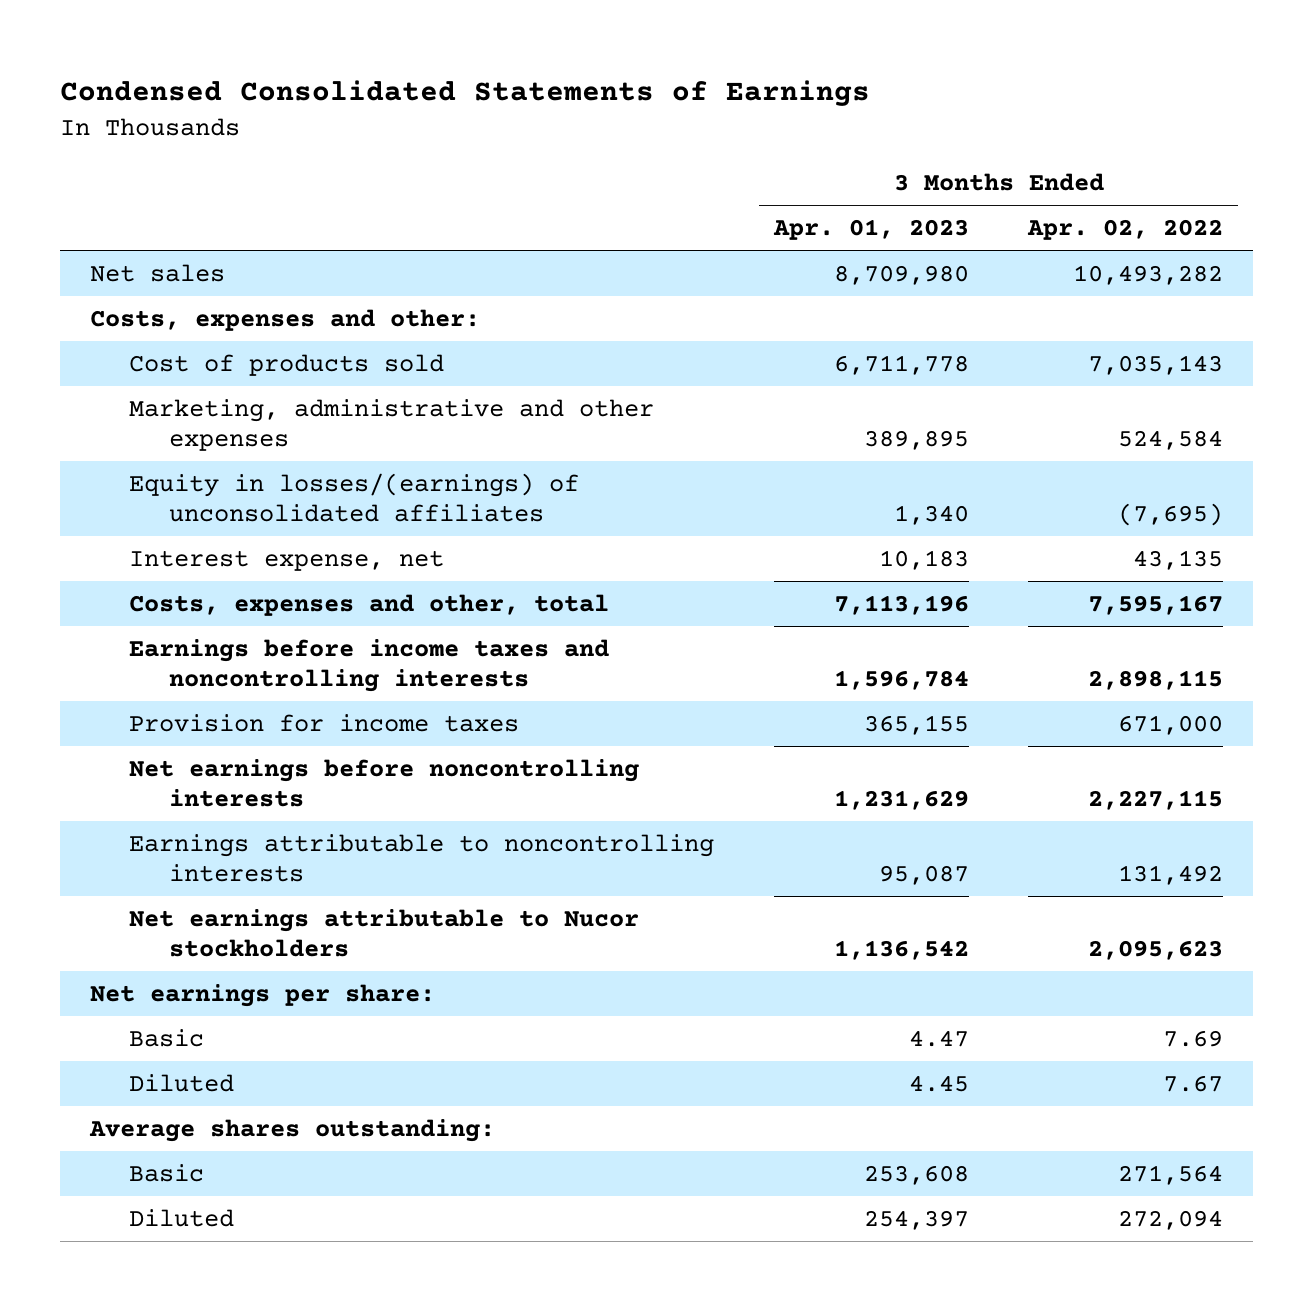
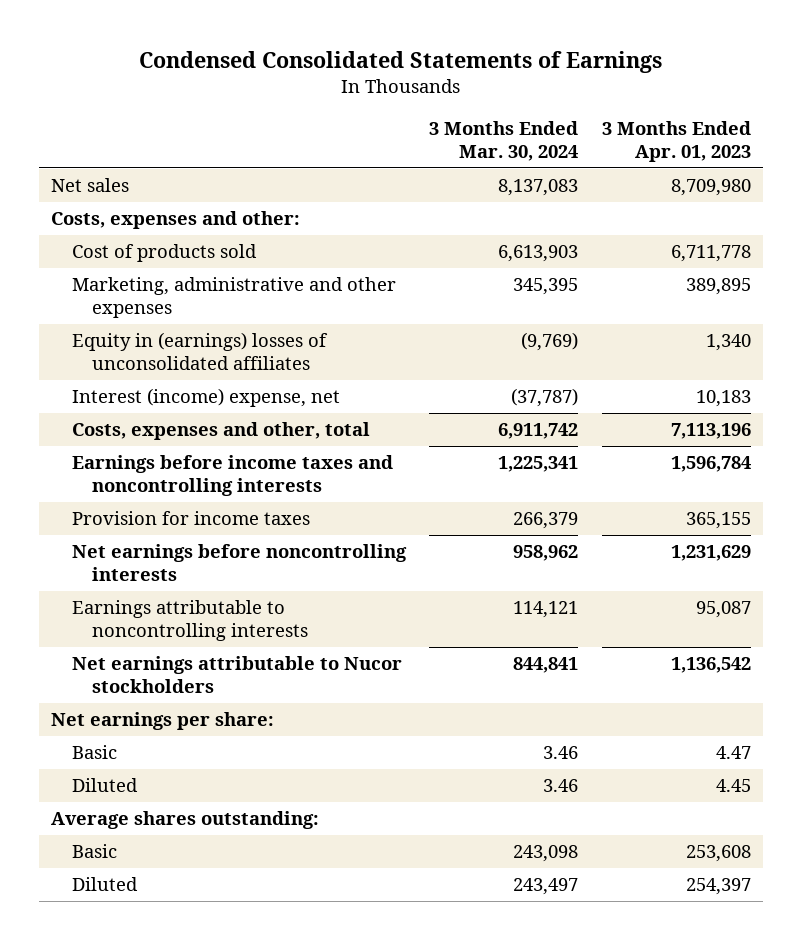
[1027,219,1224,241] Apr. 02, 2022 -> none
none -> [429,121,579,161] 3 Months Ended Mar. 30, 2024
[129,472,580,522] Equity in losses/(earnings) of unconsolidated affiliates -> [71,332,328,370] Equity in (earnings) losses of unconsolidated affiliates
[129,549,445,571] Interest expense, net -> [71,388,340,408] Interest (income) expense, net

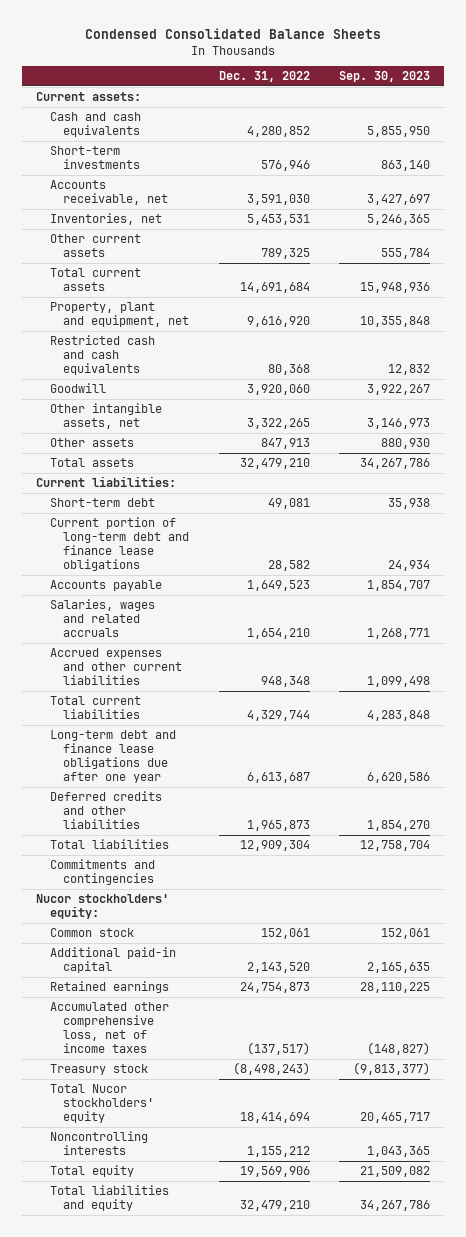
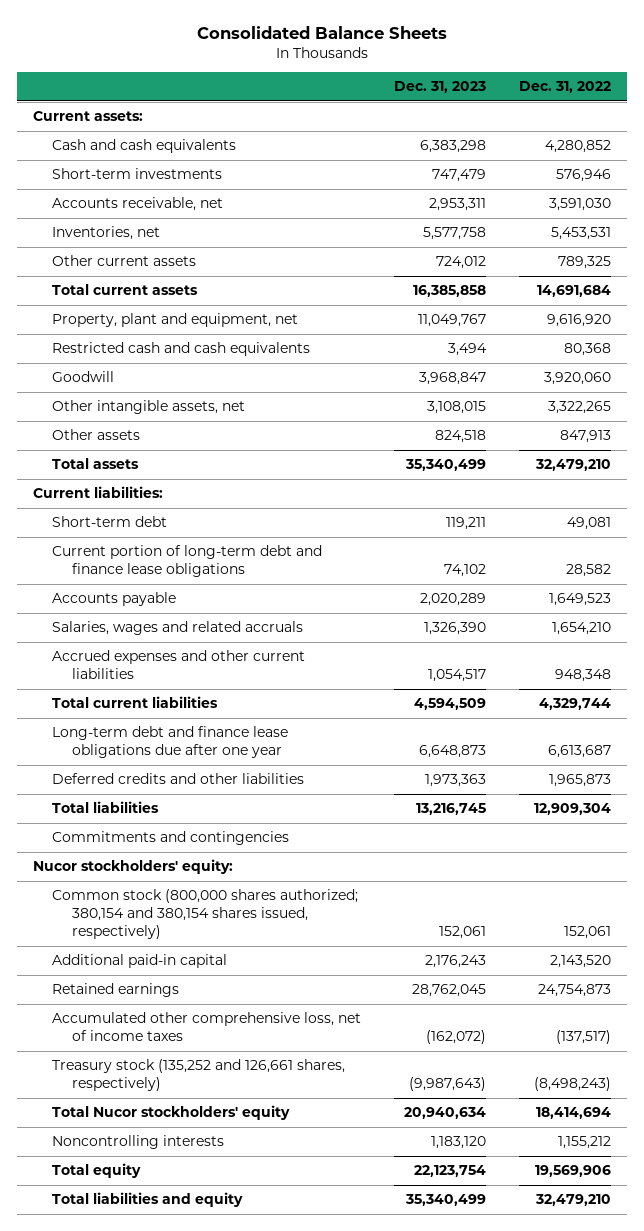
[85,28,382,40] Condensed Consolidated Balance Sheets -> [197,25,448,39] Consolidated Balance Sheets
[338,71,430,83] Sep. 30, 2023 -> none
none -> [394,81,487,94] Dec. 31, 2023
[49,928,134,938] Common stock -> [52,889,359,940] Common stock (800,000 shares authorized; 380,154 and 380,154 shares issued, respectively)
[49,1064,148,1076] Treasury stock -> [52,1059,346,1092] Treasury stock (135,252 and 126,661 shares, respectively)

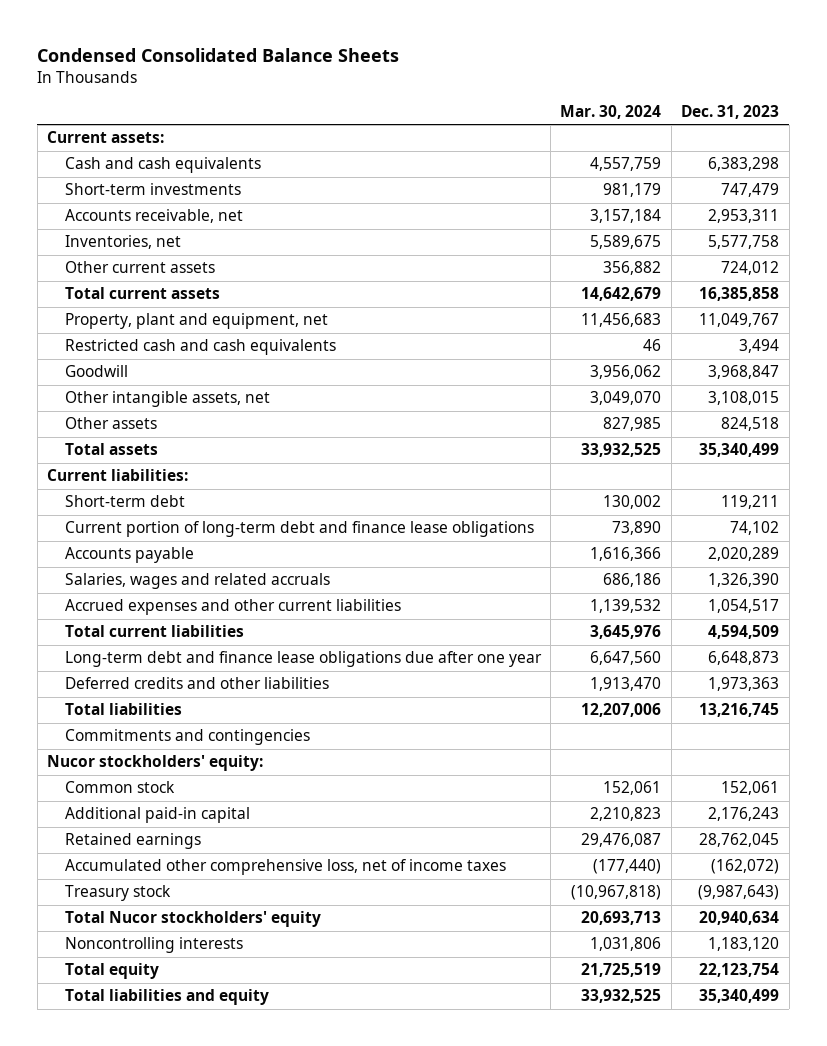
[197,25,448,39] Consolidated Balance Sheets -> [37,47,400,62] Condensed Consolidated Balance Sheets
[519,81,612,94] Dec. 31, 2022 -> none
none -> [560,104,662,119] Mar. 30, 2024
[52,889,359,940] Common stock (800,000 shares authorized; 380,154 and 380,154 shares issued, respectively) -> [64,781,175,794] Common stock
[52,1059,346,1092] Treasury stock (135,252 and 126,661 shares, respectively) -> [64,885,171,902] Treasury stock

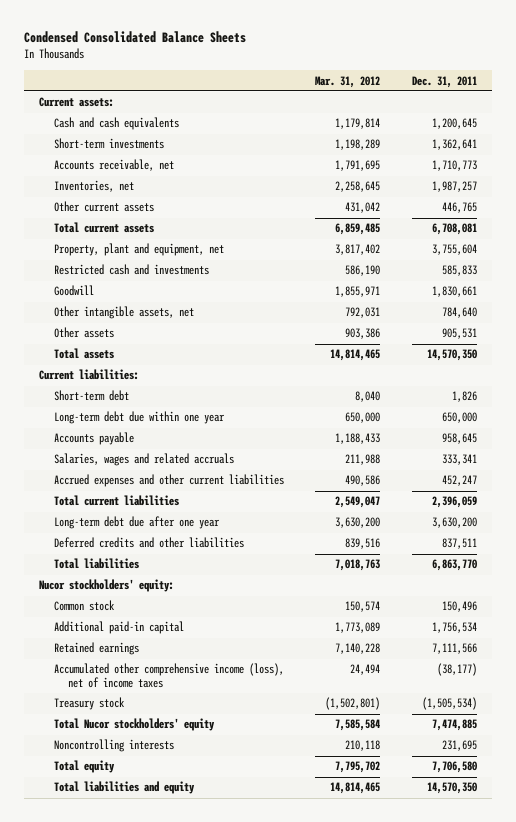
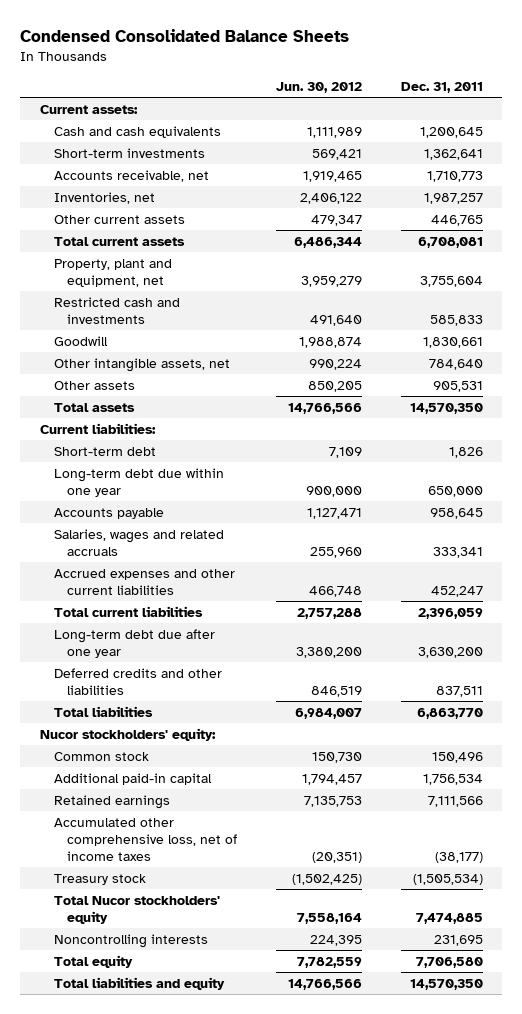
[315,75,381,88] Mar. 31, 2012 -> none
none -> [276,82,363,94] Jun. 30, 2012
[53,663,284,689] Accumulated other comprehensive income (loss), net of income taxes -> [53,817,238,861] Accumulated other comprehensive loss, net of income taxes

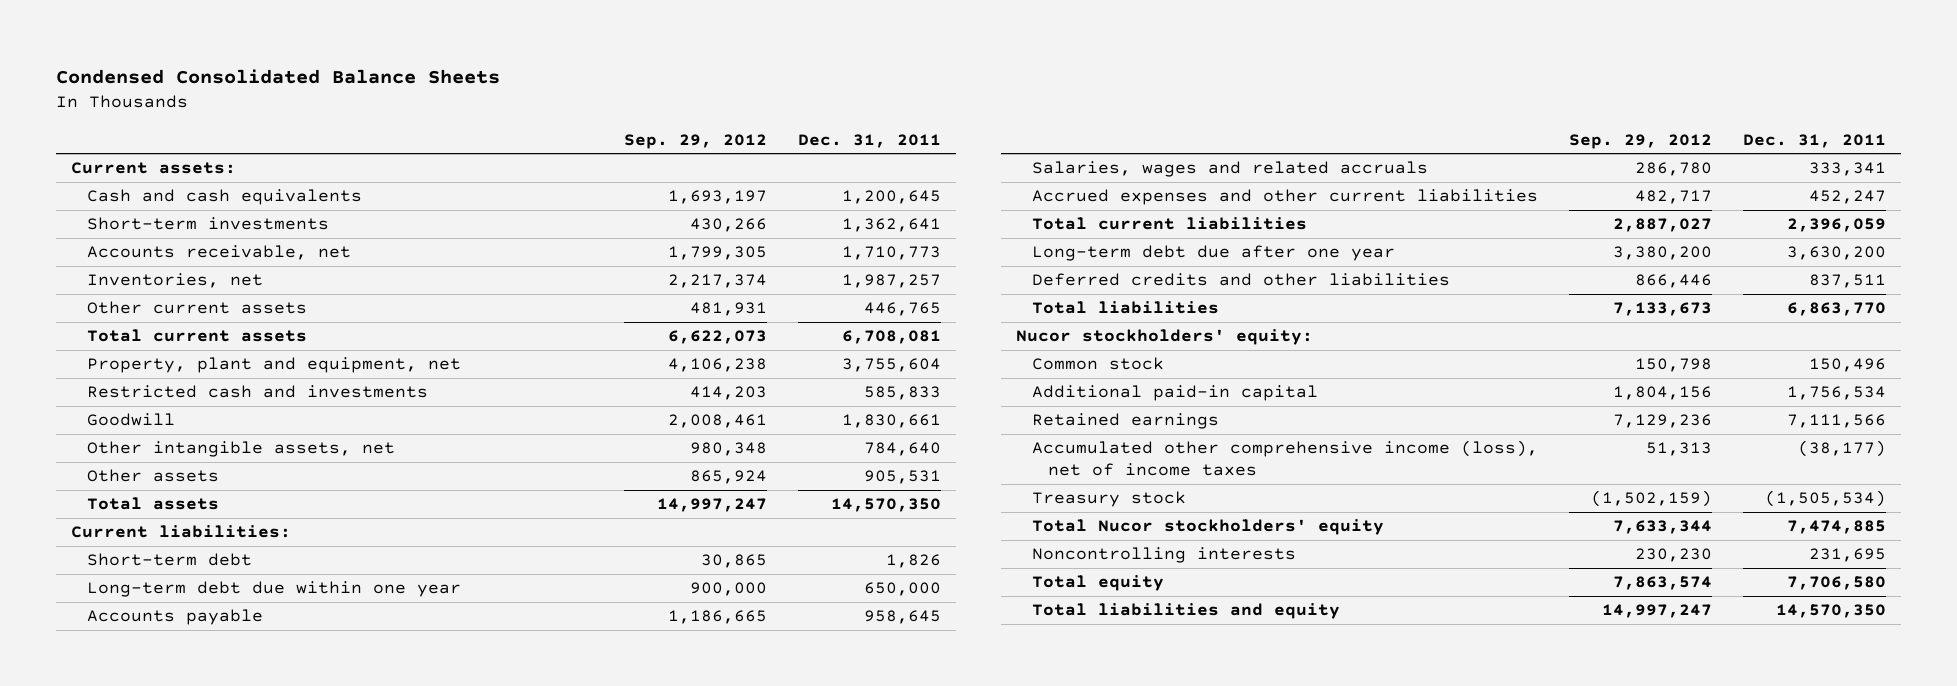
[276,82,363,94] Jun. 30, 2012 -> none
none -> [623,133,767,149] Sep. 29, 2012
[53,817,238,861] Accumulated other comprehensive loss, net of income taxes -> [1032,440,1539,477] Accumulated other comprehensive income (loss), net of income taxes

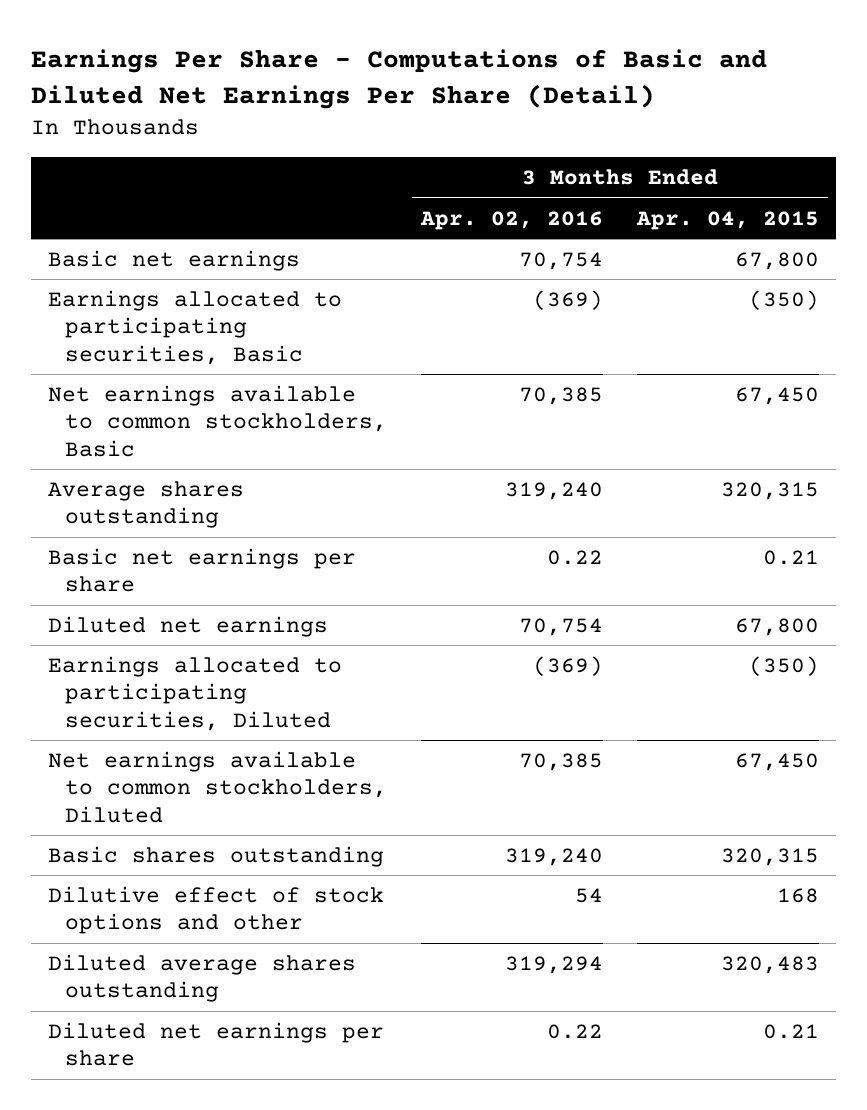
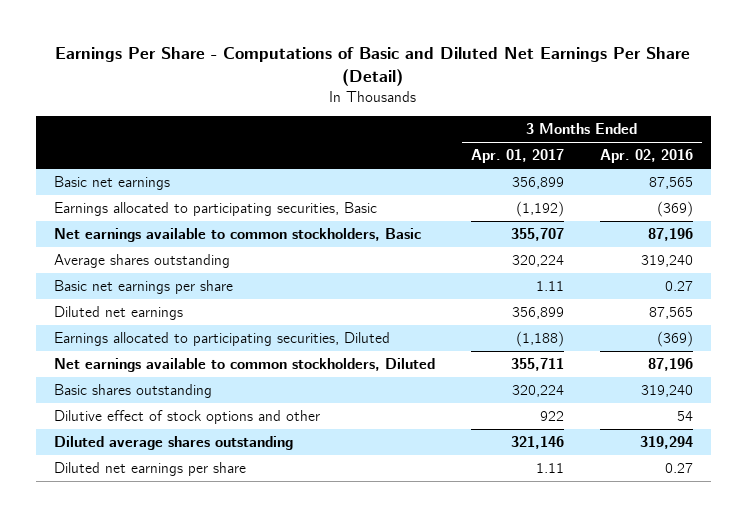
[636,210,820,230] Apr. 04, 2015 -> none
none -> [470,149,564,164] Apr. 01, 2017
[518,251,603,270] 70,754 -> [648,177,693,190] 87,565
[518,386,603,405] 70,385 -> [647,228,693,242] 87,196
[546,549,603,565] 0.22 -> [664,281,693,292] 0.27
[518,617,603,636] 70,754 -> [648,307,693,320] 87,565
[518,752,603,771] 70,385 -> [647,358,693,372] 87,196
[546,1023,603,1039] 0.22 -> [664,463,693,474] 0.27

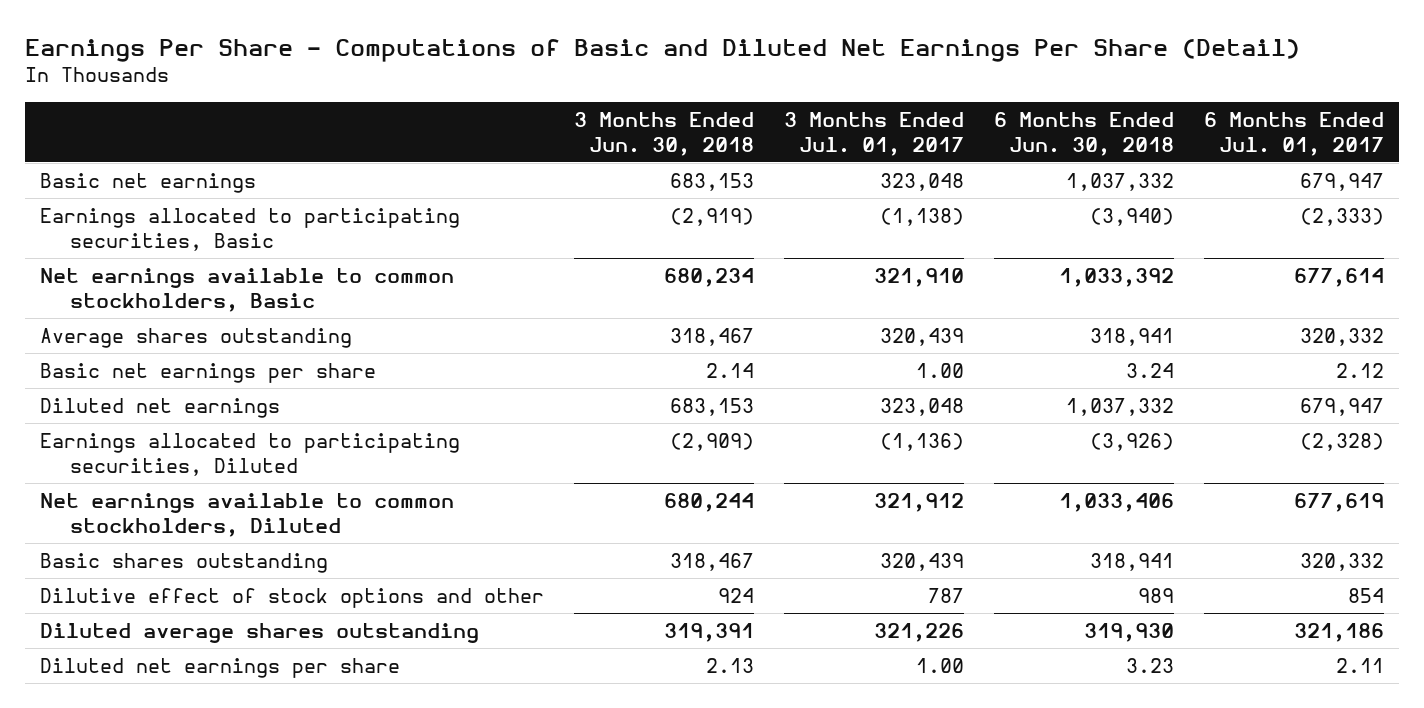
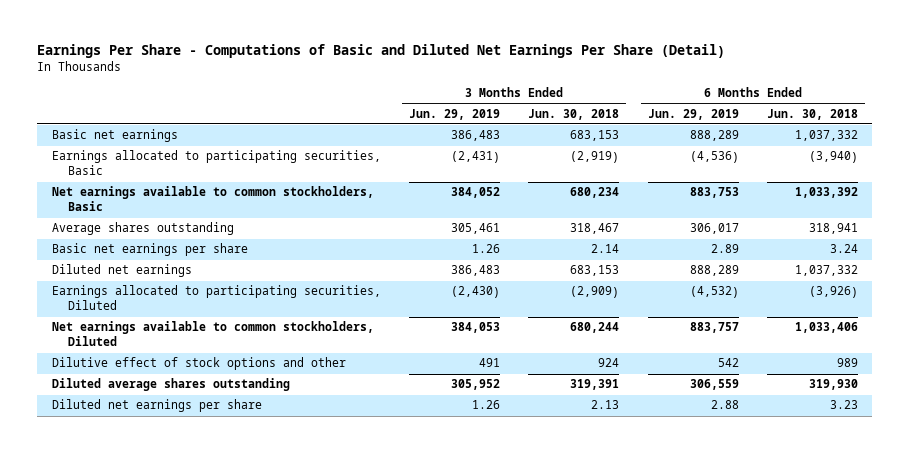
[783,112,964,156] 3 Months Ended Jul. 01, 2017 -> none
[1203,112,1384,156] 6 Months Ended Jul. 01, 2017 -> none
none -> [408,108,500,120] Jun. 29, 2019
none -> [647,108,739,120] Jun. 29, 2019
[40,553,329,574] Basic shares outstanding -> none

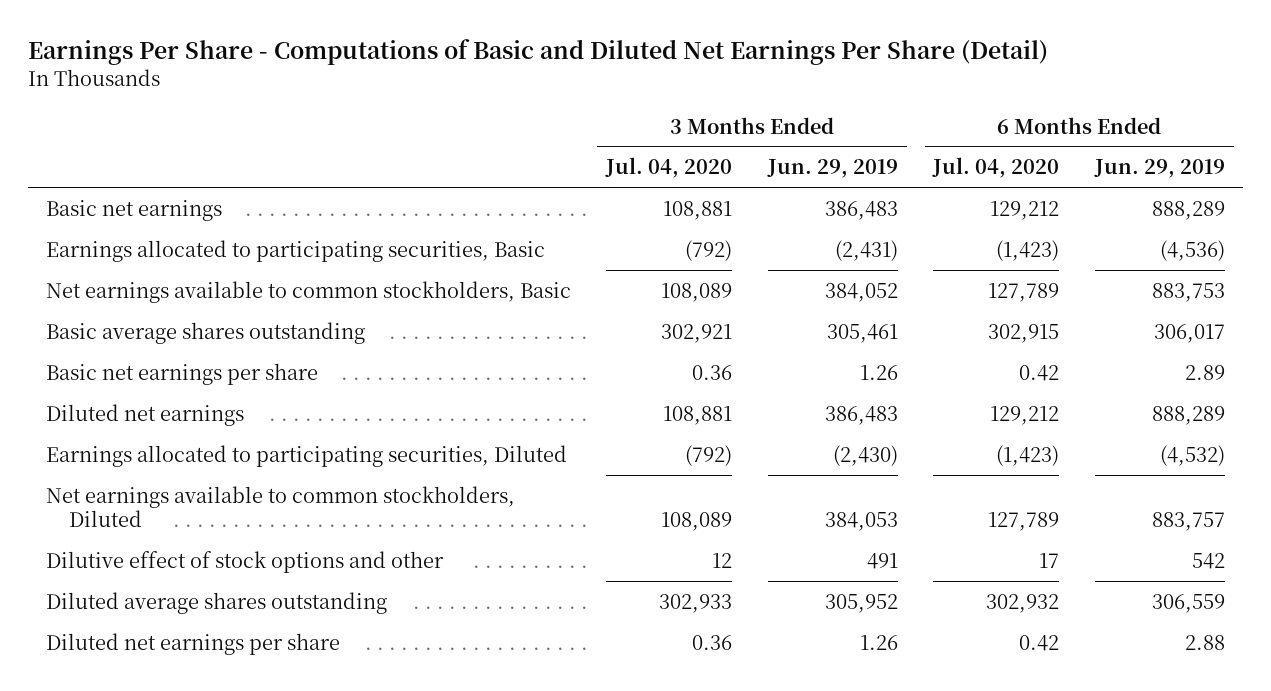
[528,108,620,120] Jun. 30, 2018 -> none
[766,108,858,120] Jun. 30, 2018 -> none
none -> [605,157,733,179] Jul. 04, 2020
none -> [932,157,1060,179] Jul. 04, 2020
[51,222,234,236] Average shares outstanding -> [45,321,365,344] Basic average shares outstanding

